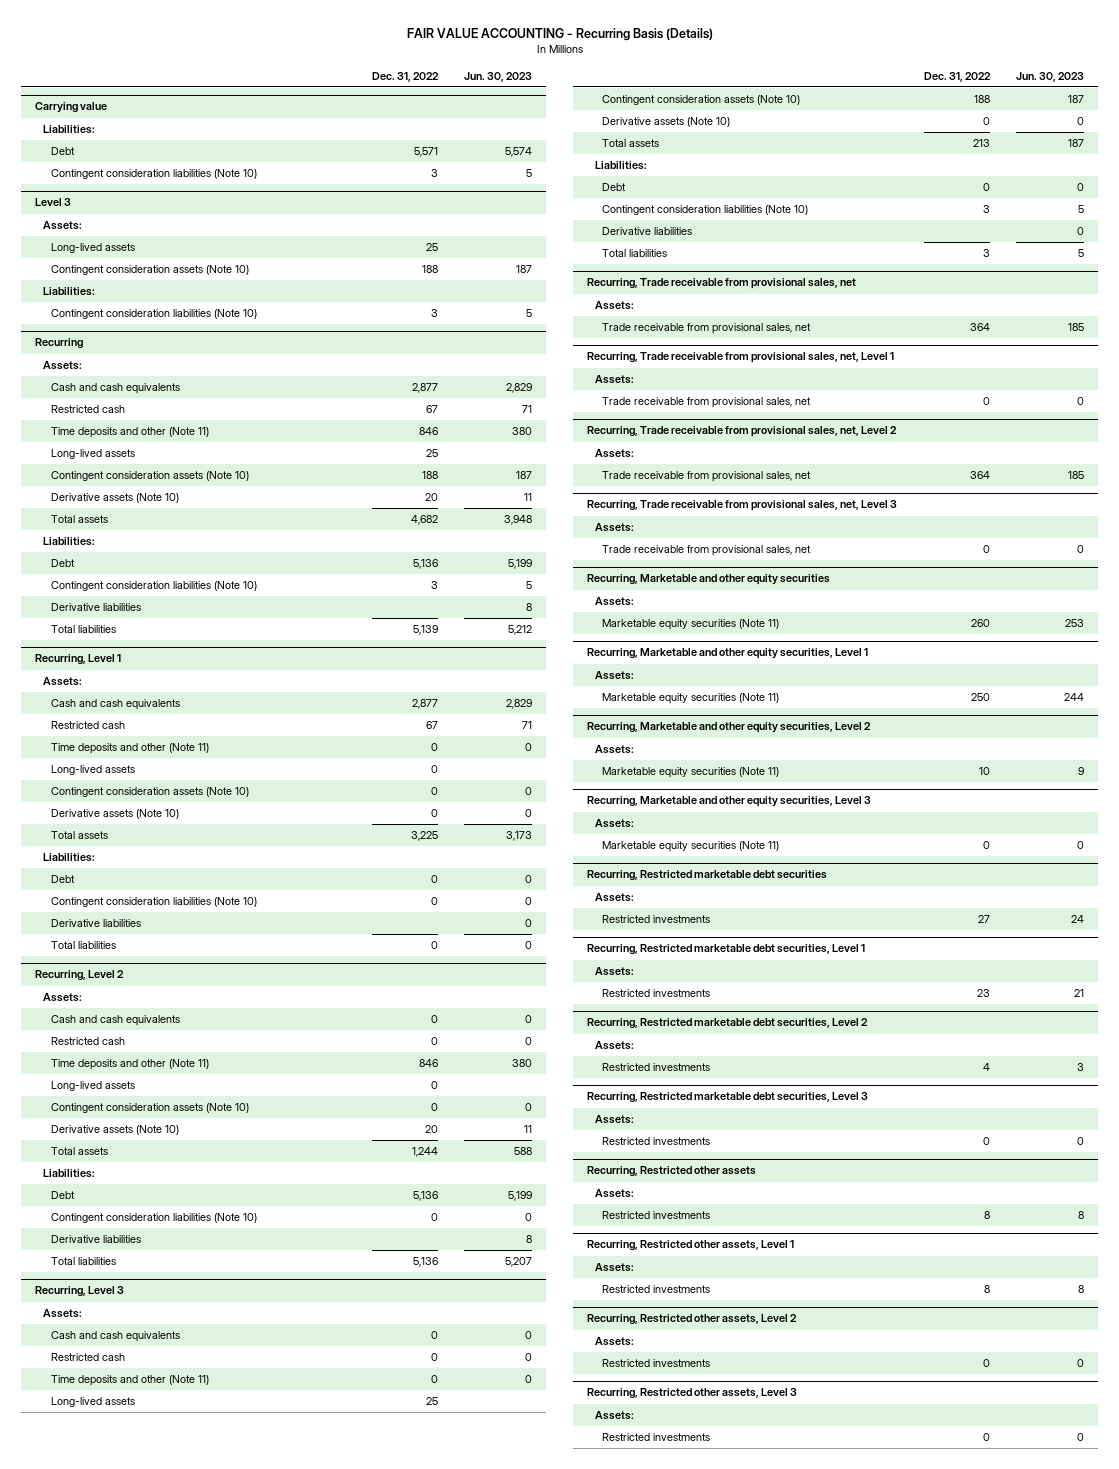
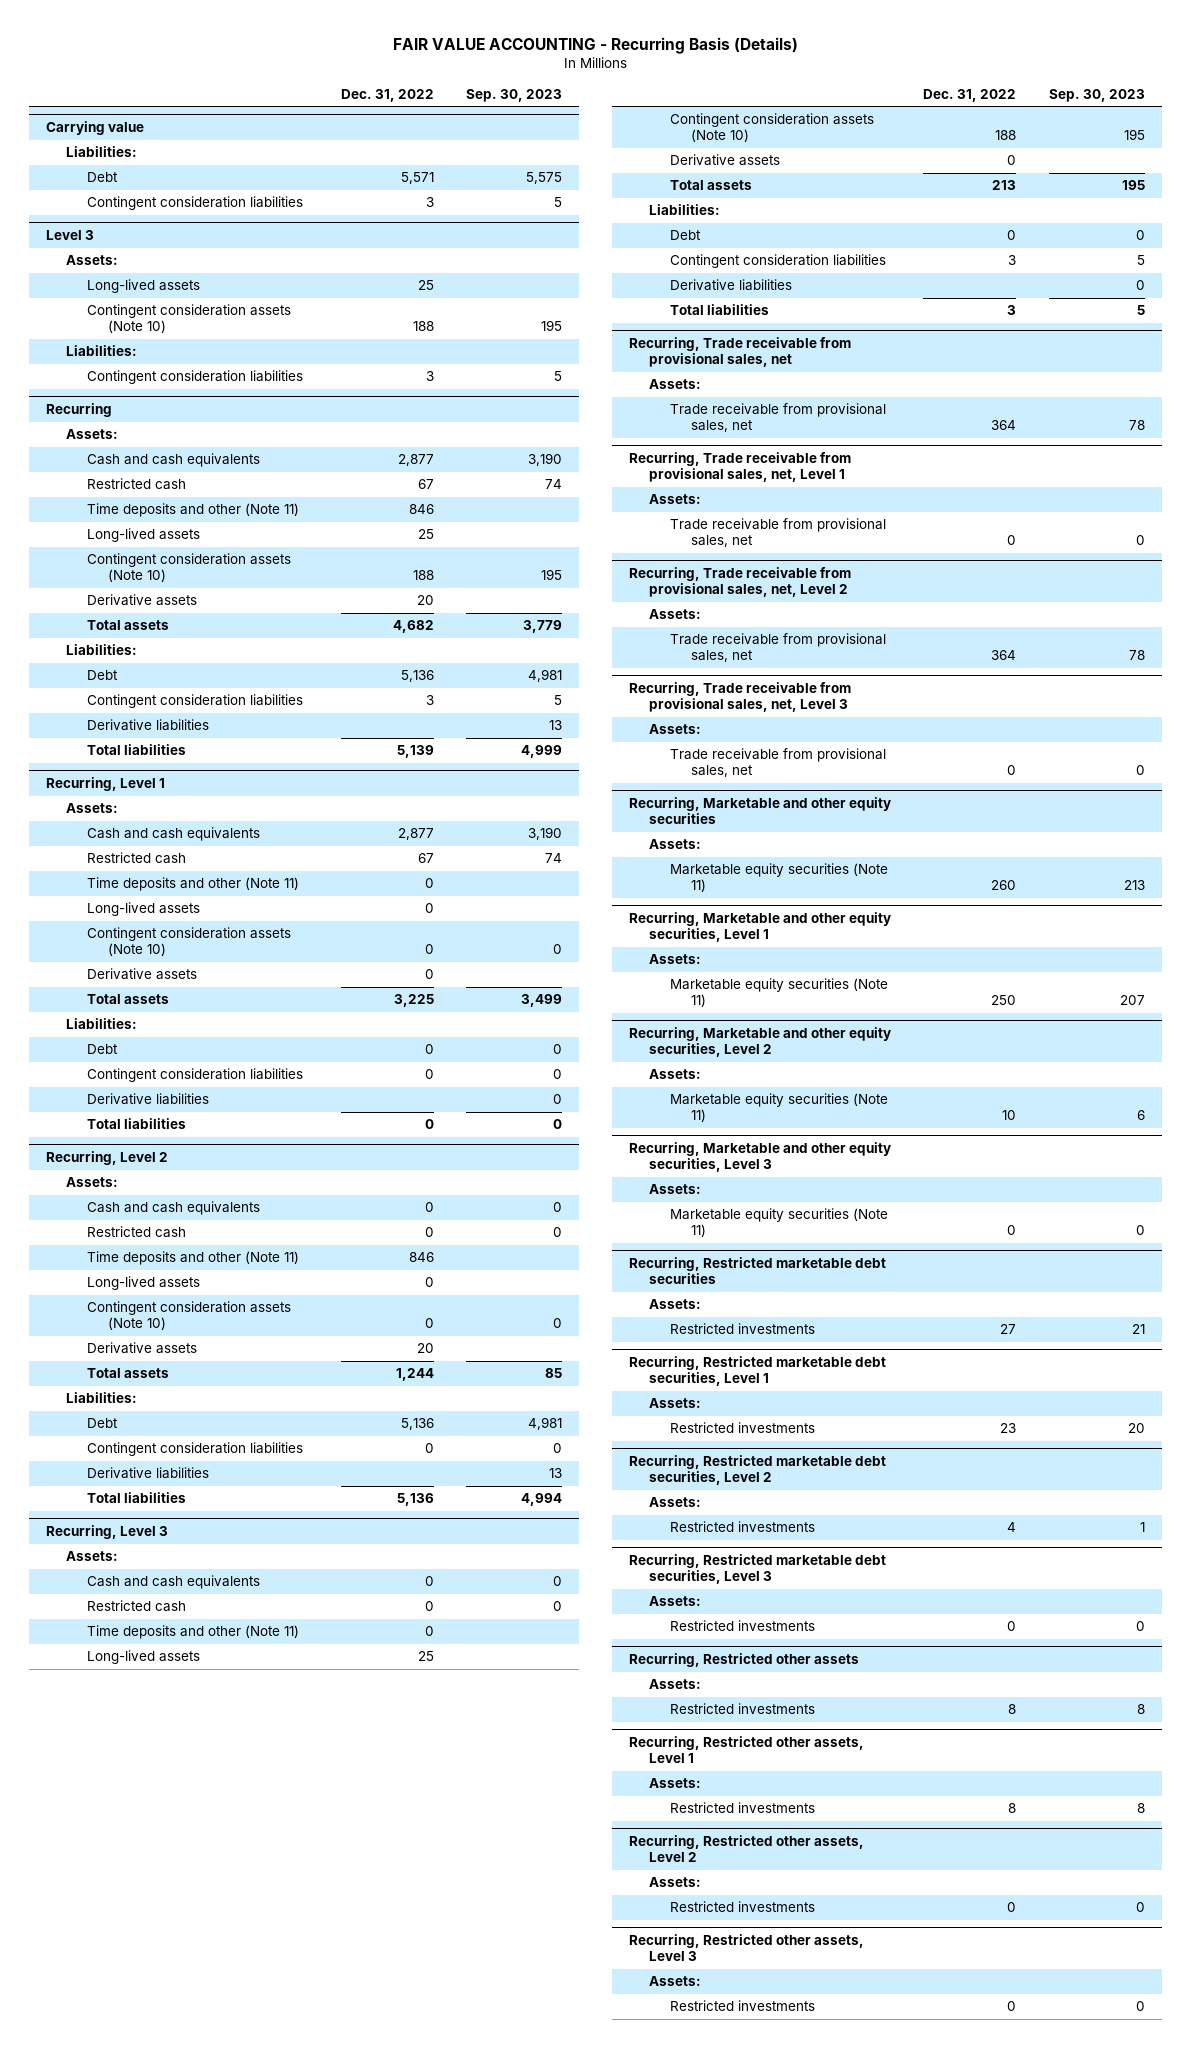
[464,71,533,82] Jun. 30, 2023 -> none
none -> [466,88,563,102] Sep. 30, 2023
[50,169,257,180] Contingent consideration liabilities (Note 10) -> [87,196,304,211] Contingent consideration liabilities
[50,309,257,320] Contingent consideration liabilities (Note 10) -> [87,370,304,385] Contingent consideration liabilities
[50,493,179,504] Derivative assets (Note 10) -> [87,594,198,607] Derivative assets
[50,581,257,592] Contingent consideration liabilities (Note 10) -> [87,694,304,709] Contingent consideration liabilities
[50,809,179,820] Derivative assets (Note 10) -> [87,968,198,981] Derivative assets
[50,897,257,908] Contingent consideration liabilities (Note 10) -> [87,1068,304,1083] Contingent consideration liabilities
[50,1125,179,1136] Derivative assets (Note 10) -> [87,1342,198,1355] Derivative assets
[50,1213,257,1224] Contingent consideration liabilities (Note 10) -> [87,1442,304,1457] Contingent consideration liabilities
[602,117,731,128] Derivative assets (Note 10) -> [669,154,780,167] Derivative assets
[602,205,809,216] Contingent consideration liabilities (Note 10) -> [669,254,886,269] Contingent consideration liabilities

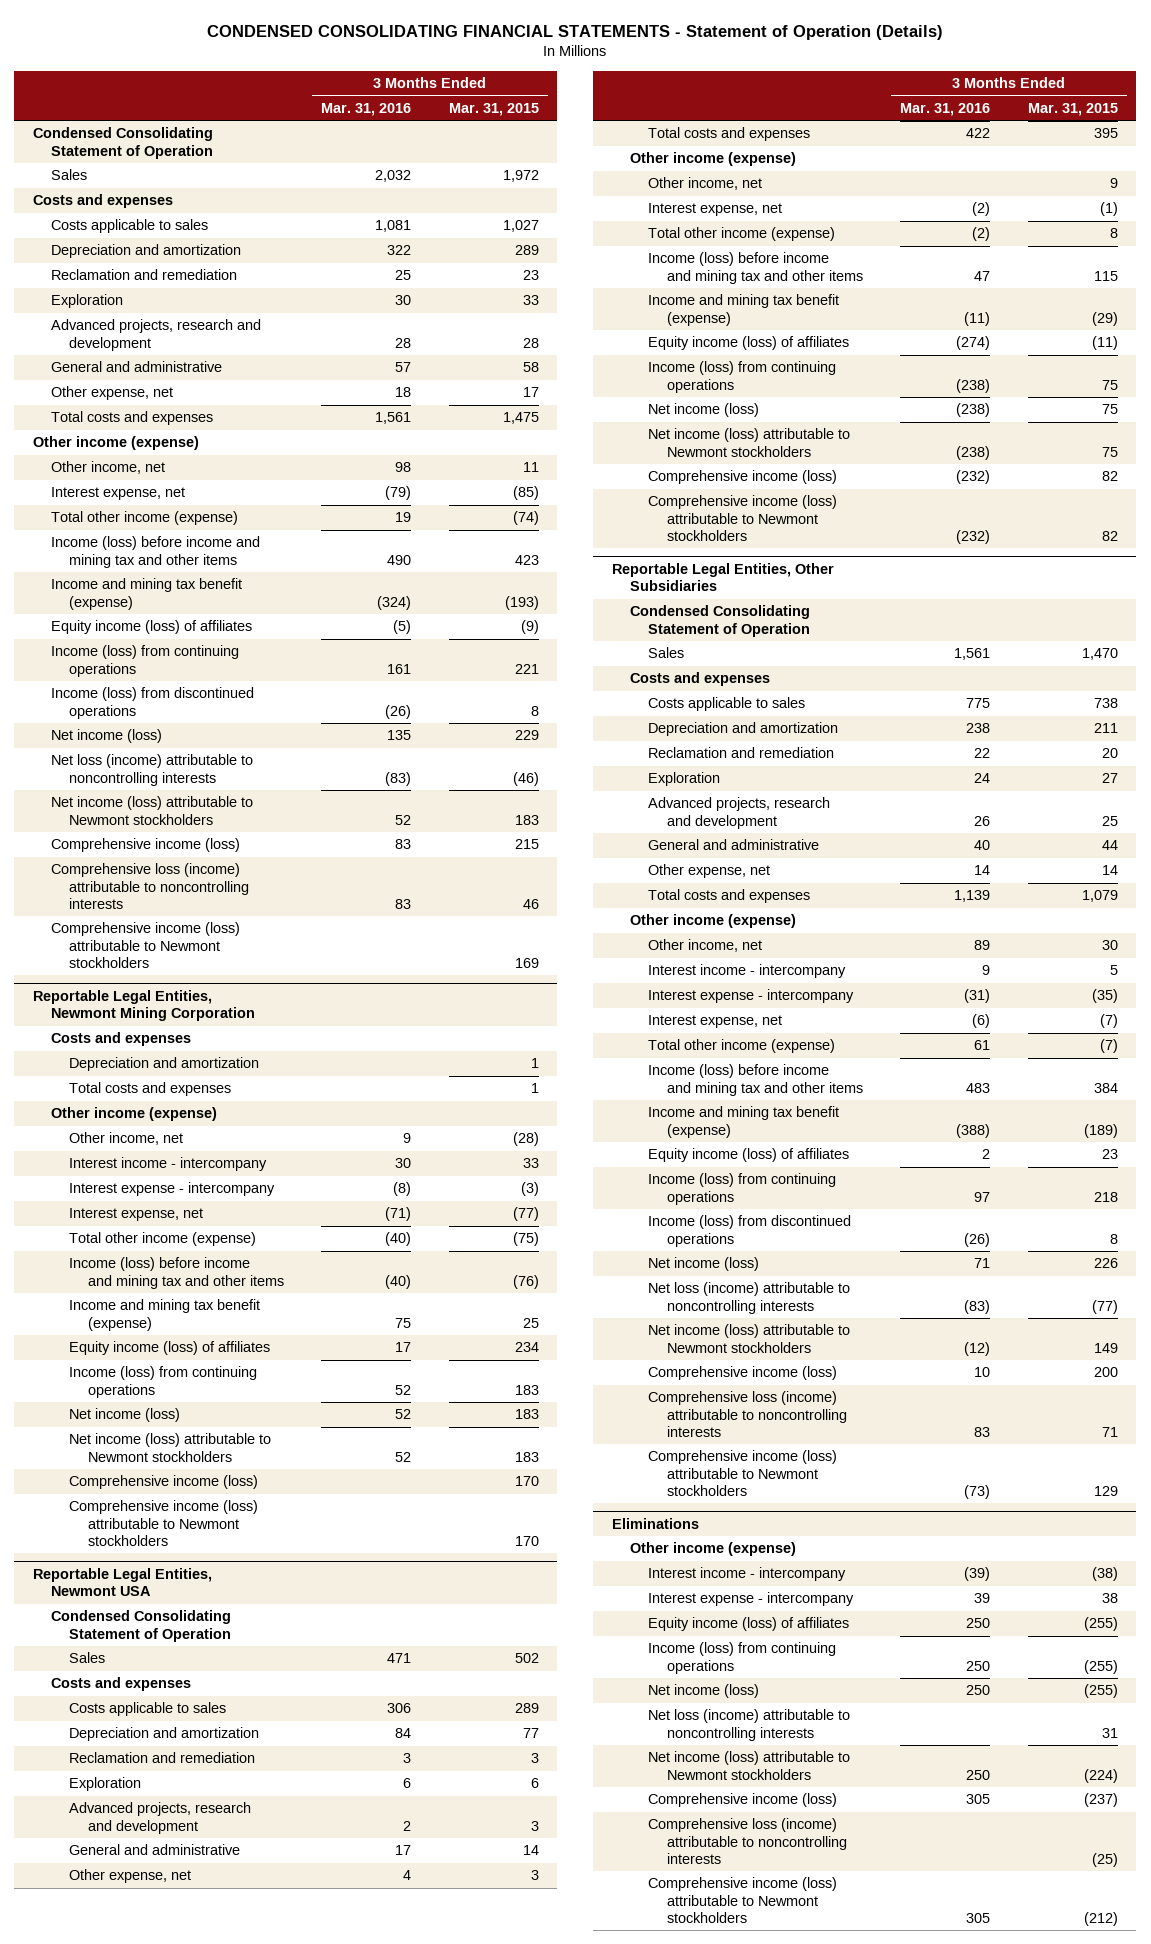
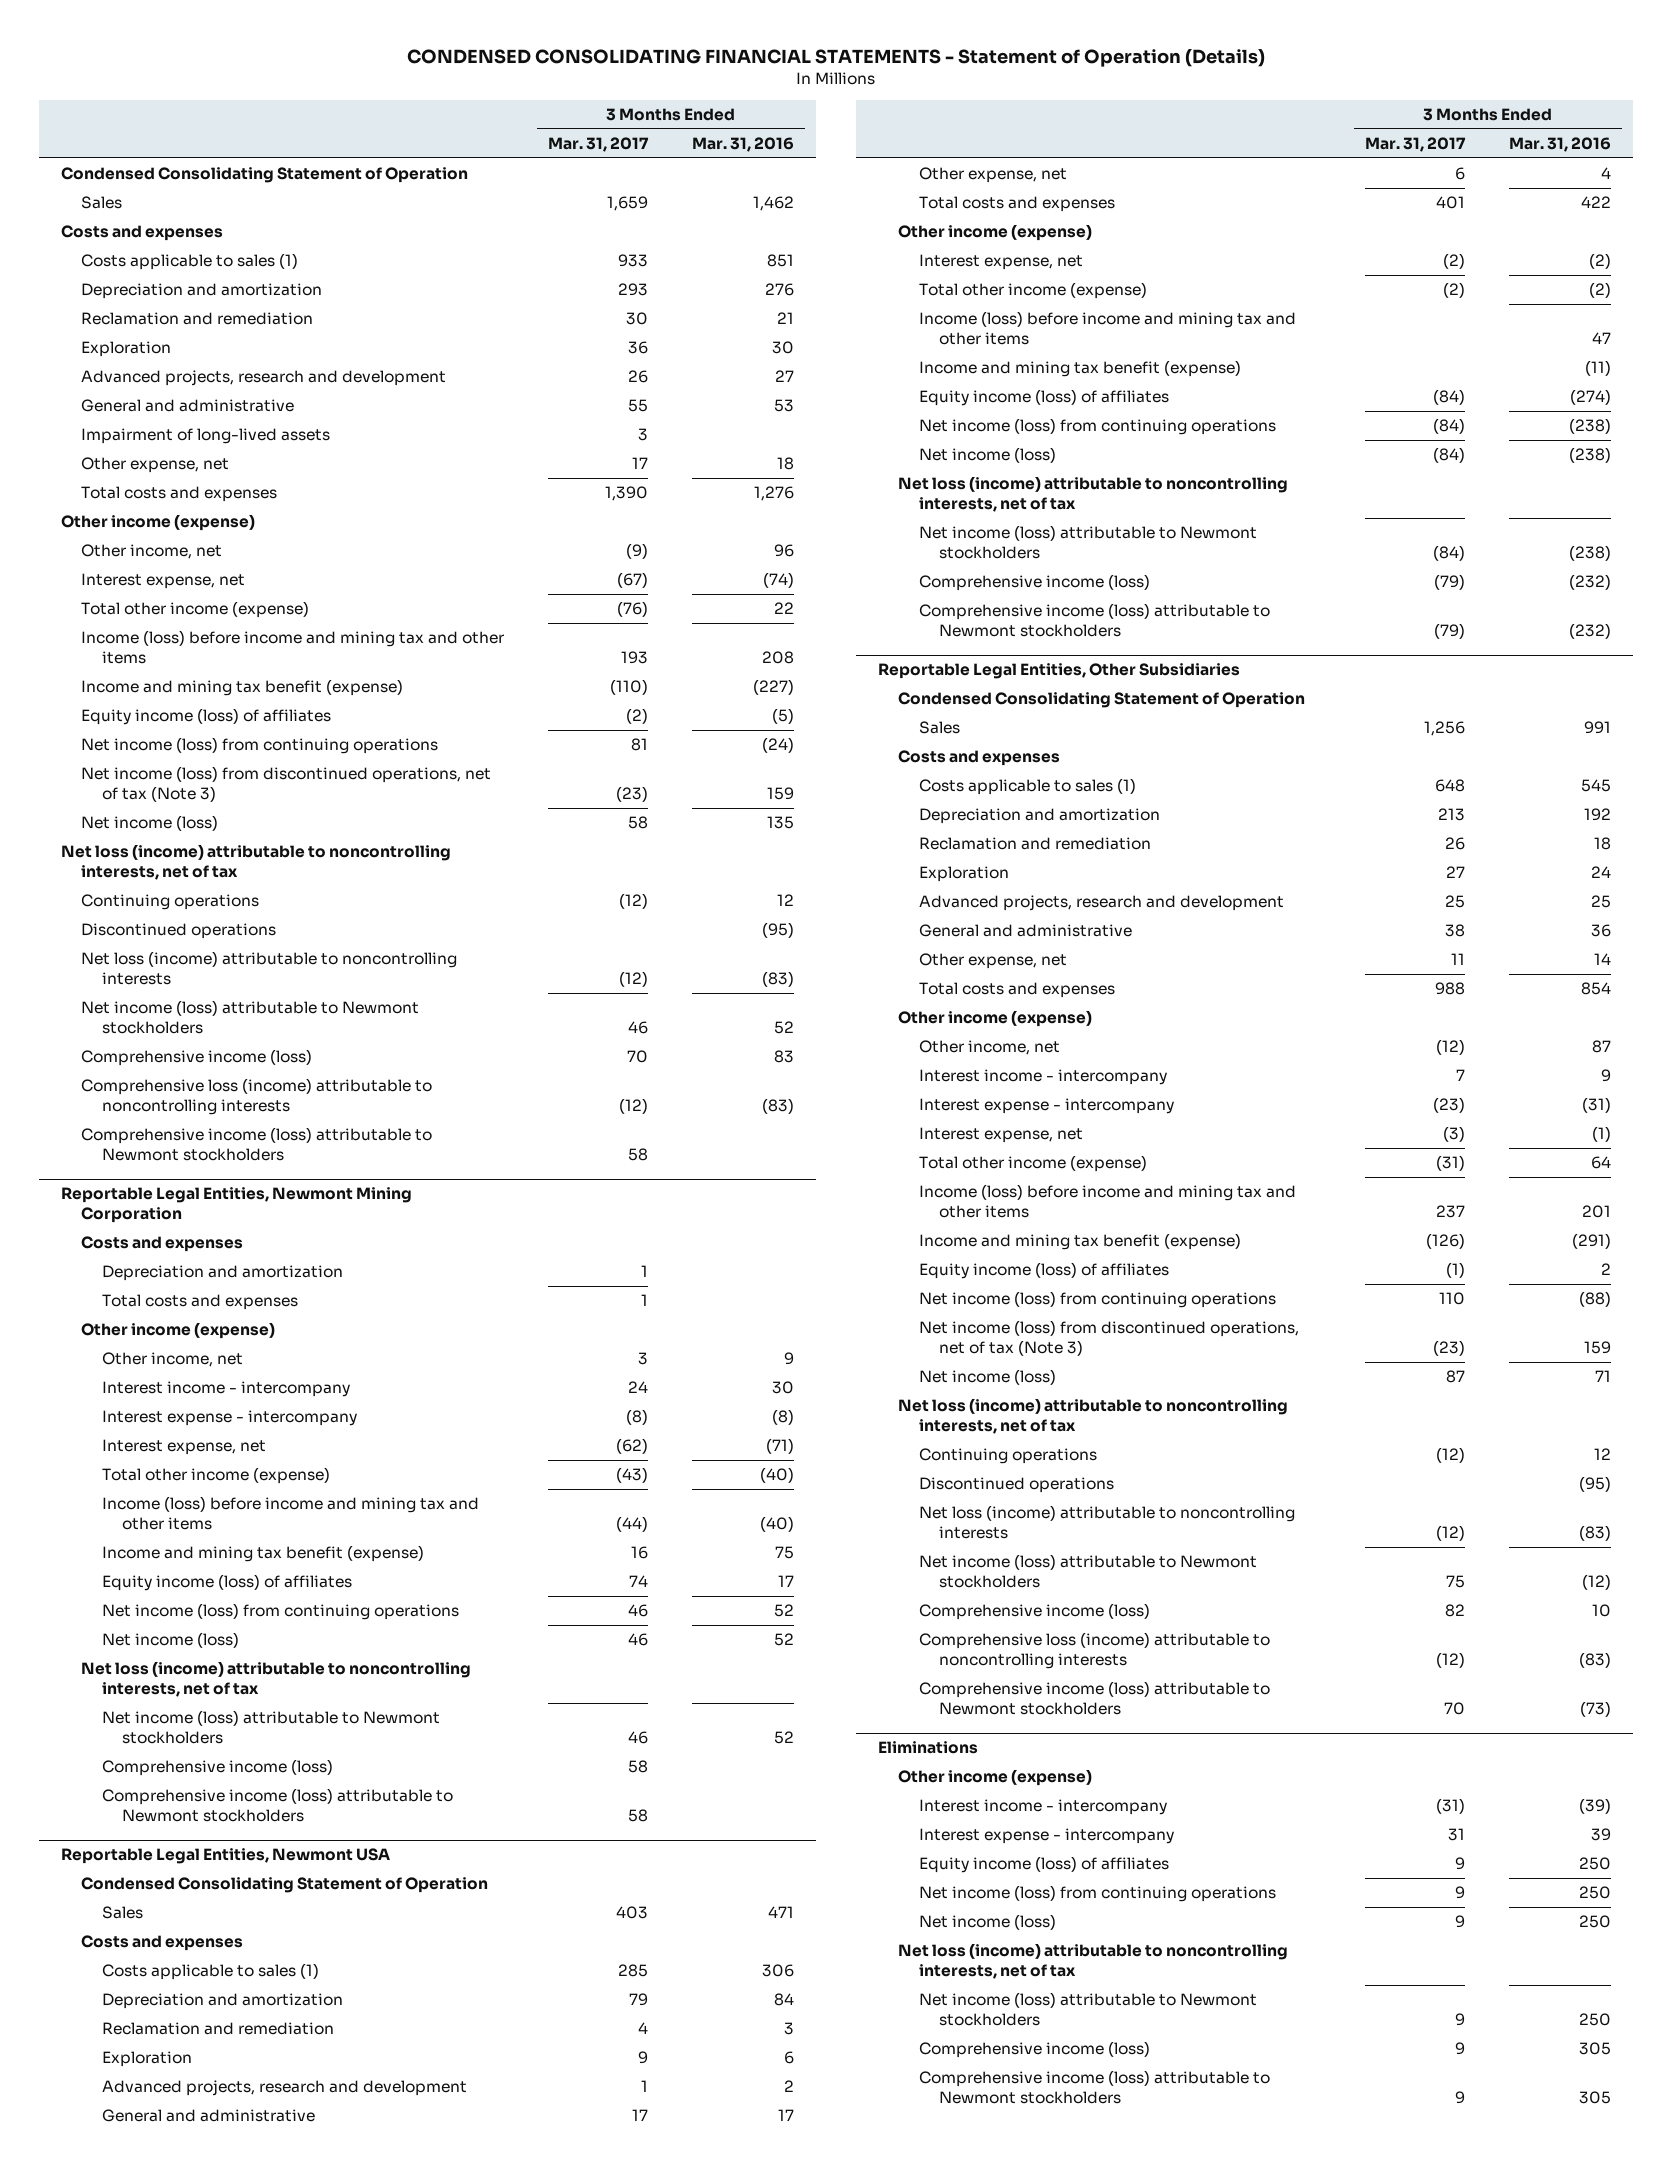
[448,102,539,116] Mar. 31, 2015 -> none
none -> [548,136,650,152] Mar. 31, 2017
[375,170,412,183] 2,032 -> [753,196,795,212] 1,462
[51,219,209,234] Costs applicable to sales -> [81,253,299,271] Costs applicable to sales (1)
[375,220,412,233] 1,081 -> [767,254,795,268] 851
[387,245,412,256] 322 -> [765,283,795,297] 276
[395,270,412,281] 25 -> [777,312,795,325] 21
[395,337,412,348] 28 -> [775,370,795,383] 27
[395,362,412,373] 57 -> [774,399,795,413] 53
none -> [81,428,331,445] Impairment of long-lived assets
[375,412,412,425] 1,561 -> [754,486,795,502] 1,276
[395,462,412,473] 98 -> [774,544,795,558] 96
[385,486,412,501] (79) -> [763,572,795,589] (74)
[395,512,412,523] 19 -> [774,602,795,615] 22
[387,554,412,565] 490 -> [762,651,795,665] 208
[377,595,412,610] (324) -> [753,679,795,696] (227)
[51,645,240,677] Income (loss) from continuing operations -> [81,737,439,755] Net income (loss) from continuing operations
[387,663,412,674] 161 -> [762,737,795,754] (24)
[51,687,255,719] Income (loss) from discontinued operations -> [81,766,492,803] Net income (loss) from discontinued operations, net of tax (Note 3)
[385,704,412,719] (26) -> [767,787,795,801] 159
none -> [60,844,451,881] Net loss (income) attributable to noncontrolling interests, net of tax
none -> [81,894,260,911] Continuing operations
none -> [81,923,277,940] Discontinued operations
[395,898,412,909] 83 -> [762,1098,795,1115] (83)
[69,1366,258,1398] Income (loss) from continuing operations -> [101,1603,459,1621] Net income (loss) from continuing operations
none -> [81,1661,472,1698] Net loss (income) attributable to noncontrolling interests, net of tax
[69,1702,227,1717] Costs applicable to sales -> [101,1963,319,1981] Costs applicable to sales (1)
[648,177,763,191] Other income, net -> none
[648,361,837,393] Income (loss) from continuing operations -> [918,418,1276,436] Net income (loss) from continuing operations
none -> [898,476,1289,513] Net loss (income) attributable to noncontrolling interests, net of tax
[954,648,991,661] 1,561 -> [1584,721,1612,735] 991
[648,697,806,712] Costs applicable to sales -> [918,778,1136,796] Costs applicable to sales (1)
[966,698,991,709] 775 -> [1581,779,1612,793] 545
[966,723,991,734] 238 -> [1584,808,1612,822] 192
[974,748,991,759] 22 -> [1594,837,1612,851] 18
[974,815,991,826] 26 -> [1591,895,1612,909] 25
[974,840,991,851] 40 -> [1591,924,1612,938] 36
[954,890,991,903] 1,139 -> [1581,982,1612,996] 854
[974,940,991,951] 89 -> [1592,1040,1612,1054] 87
[972,1014,991,1029] (6) -> [1592,1126,1612,1143] (1)
[974,1040,991,1051] 61 -> [1591,1156,1612,1170] 64
[966,1082,991,1093] 483 -> [1582,1205,1612,1219] 201
[956,1123,991,1138] (388) -> [1572,1233,1612,1250] (291)
[648,1173,837,1205] Income (loss) from continuing operations -> [918,1291,1276,1309] Net income (loss) from continuing operations
[974,1191,991,1202] 97 -> [1579,1291,1612,1308] (88)
[648,1215,852,1247] Income (loss) from discontinued operations -> [918,1320,1299,1357] Net income (loss) from discontinued operations, net of tax (Note 3)
[964,1232,991,1247] (26) -> [1584,1341,1612,1355] 159
none -> [898,1398,1289,1435] Net loss (income) attributable to noncontrolling interests, net of tax
none -> [918,1448,1097,1465] Continuing operations
none -> [918,1477,1114,1494] Discontinued operations
[974,1426,991,1437] 83 -> [1579,1652,1612,1669] (83)
[648,1642,837,1674] Income (loss) from continuing operations -> [918,1885,1276,1903] Net income (loss) from continuing operations
[648,1709,851,1741] Net loss (income) attributable to noncontrolling interests -> [898,1943,1289,1980] Net loss (income) attributable to noncontrolling interests, net of tax
[648,1818,847,1864] Comprehensive loss (income) attributable to noncontrolling interests -> none

